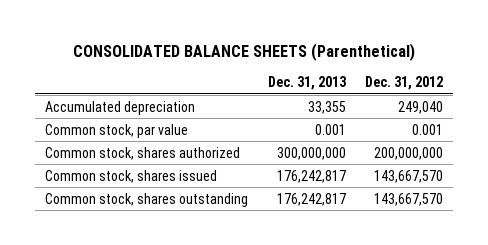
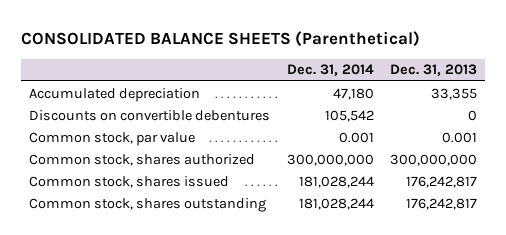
[365,76,444,91] Dec. 31, 2012 -> none
none -> [286,64,374,77] Dec. 31, 2014
none -> [29,109,271,121] Discounts on convertible debentures

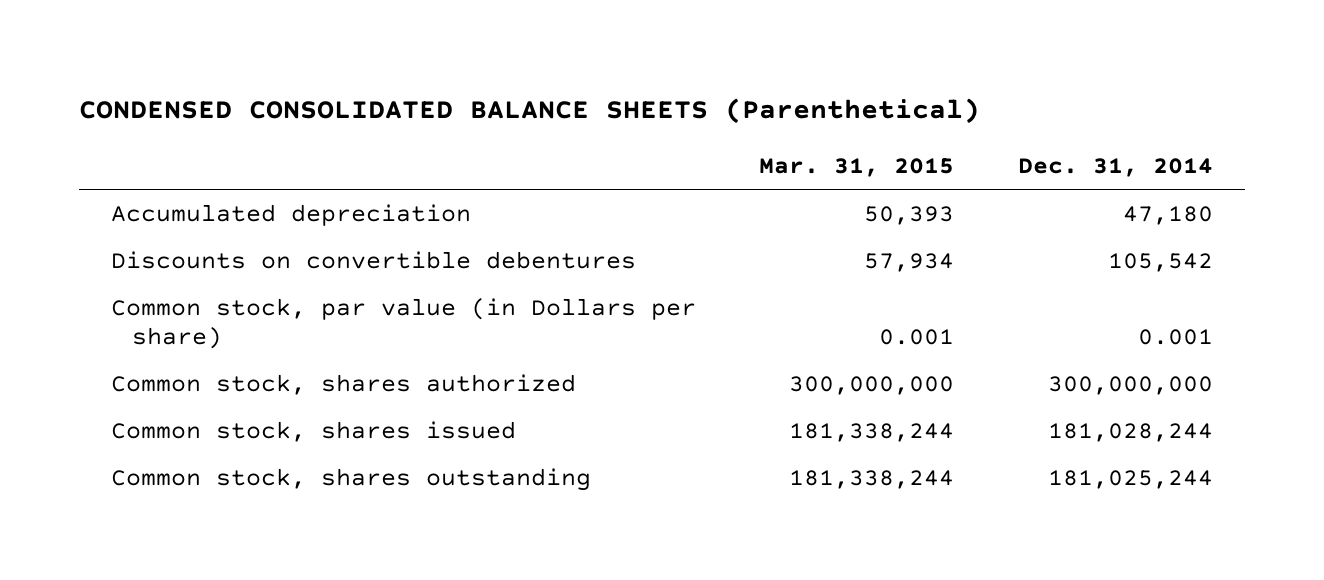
[20,30,420,47] CONSOLIDATED BALANCE SHEETS (Parenthetical) -> [78,97,980,124] CONDENSED CONSOLIDATED BALANCE SHEETS (Parenthetical)
[390,64,478,77] Dec. 31, 2013 -> none
none -> [759,158,955,178] Mar. 31, 2015
[29,131,196,146] Common stock, par value -> [110,297,696,349] Common stock, par value (in Dollars per share)
[298,197,374,210] 181,028,244 -> [1048,469,1214,489] 181,025,244

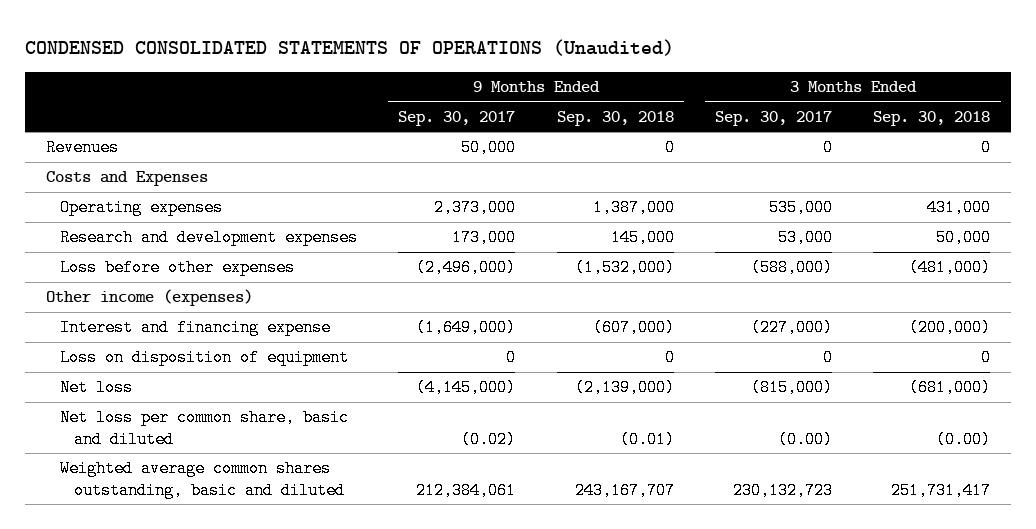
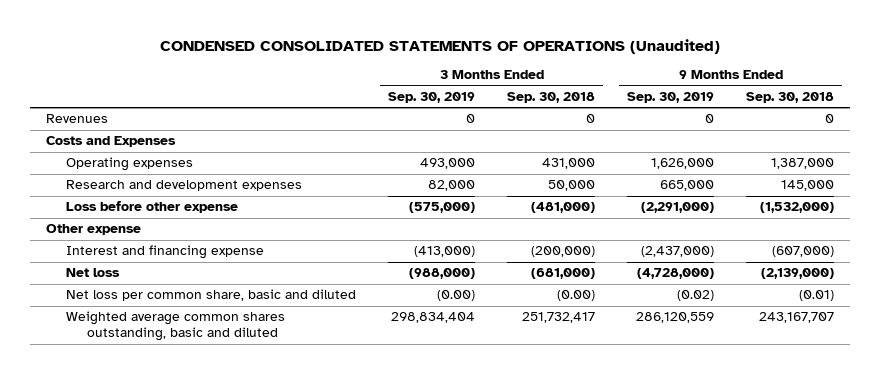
[398,110,516,126] Sep. 30, 2017 -> none
[715,110,833,126] Sep. 30, 2017 -> none
none -> [388,91,476,103] Sep. 30, 2019
none -> [627,91,715,103] Sep. 30, 2019
[60,259,296,277] Loss before other expenses -> [66,201,239,214] Loss before other expense
[46,289,254,307] Other income (expenses) -> [45,224,141,236] Other expense
[60,349,350,367] Loss on disposition of equipment -> none
[891,482,992,500] 251,731,417 -> [522,312,596,324] 251,732,417

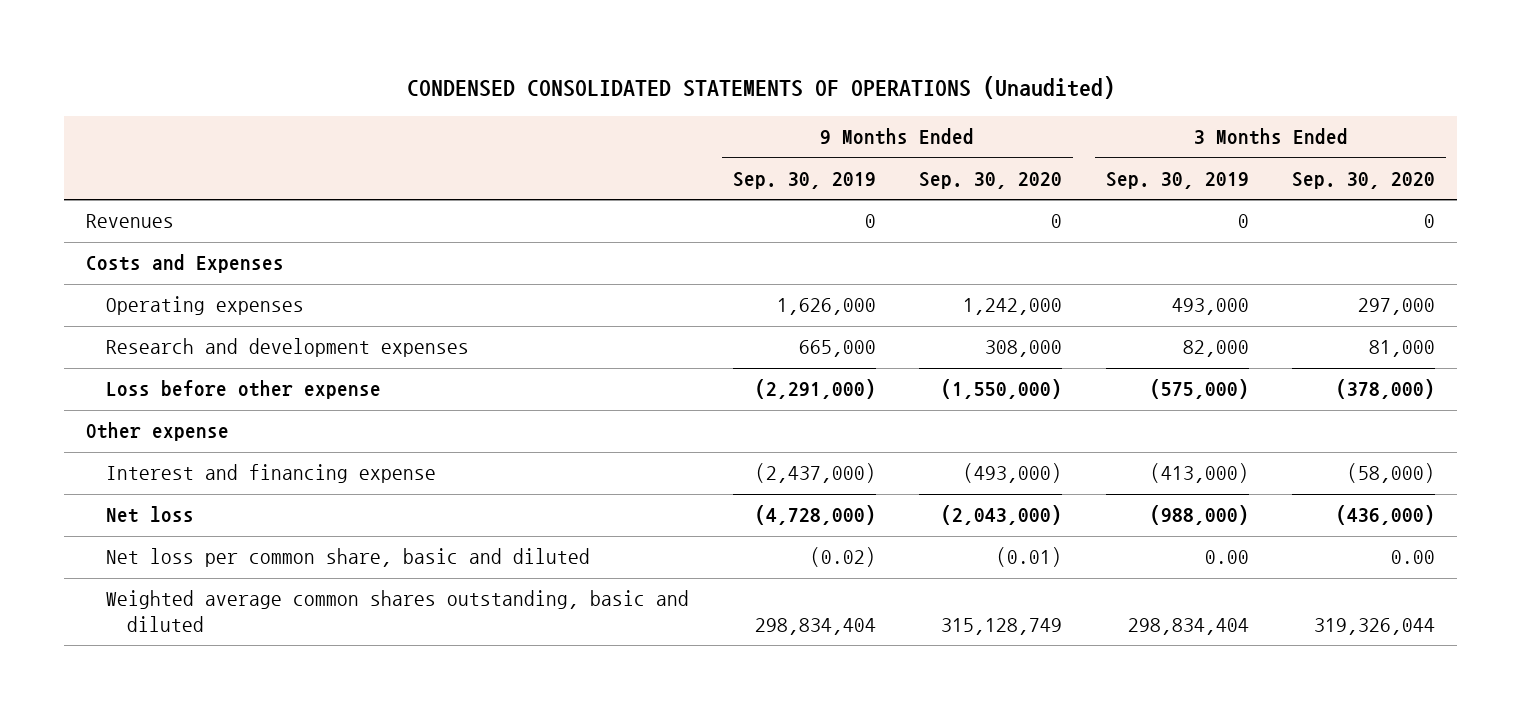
[507,91,596,103] Sep. 30, 2018 -> none
[746,91,835,103] Sep. 30, 2018 -> none
none -> [919,171,1063,189] Sep. 30, 2020
none -> [1292,171,1436,189] Sep. 30, 2020
[437,290,476,302] (0.00) -> [1204,550,1249,565] 0.00
[636,312,715,324] 286,120,559 -> [754,618,876,636] 298,834,404

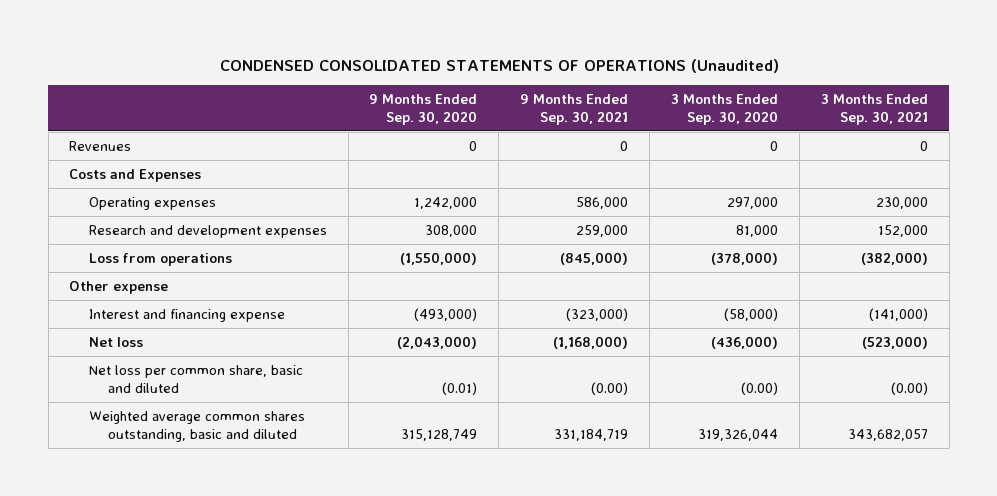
[732,171,876,189] Sep. 30, 2019 -> none
[1105,171,1249,189] Sep. 30, 2019 -> none
none -> [520,94,629,125] 9 Months Ended Sep. 30, 2021
none -> [820,94,928,125] 3 Months Ended Sep. 30, 2021
[106,380,382,400] Loss before other expense -> [88,252,232,266] Loss from operations
[1391,550,1436,565] 0.00 -> [740,381,778,395] (0.00)

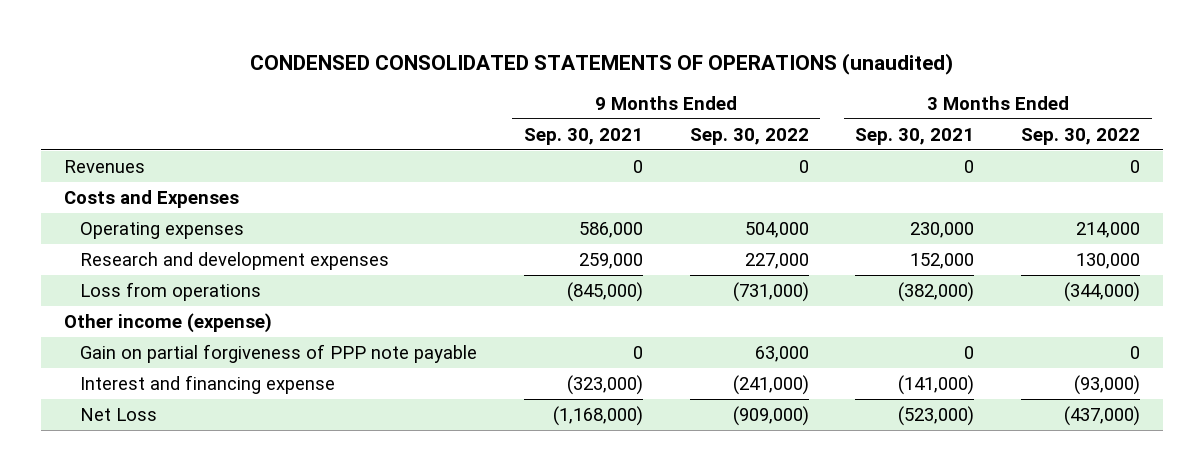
[219,58,779,73] CONDENSED CONSOLIDATED STATEMENTS OF OPERATIONS (Unaudited) -> [250,52,954,75] CONDENSED CONSOLIDATED STATEMENTS OF OPERATIONS (unaudited)
[369,94,478,125] 9 Months Ended Sep. 30, 2020 -> none
[670,94,778,125] 3 Months Ended Sep. 30, 2020 -> none
none -> [689,127,809,145] Sep. 30, 2022
none -> [1021,127,1141,145] Sep. 30, 2022
[69,280,169,294] Other expense -> [64,313,273,334] Other income (expense)
none -> [80,344,478,364] Gain on partial forgiveness of PPP note payable
[88,364,303,393] Net loss per common share, basic and diluted -> none
[88,410,305,442] Weighted average common shares outstanding, basic and diluted -> none
[88,336,143,347] Net loss -> [80,408,158,422] Net Loss

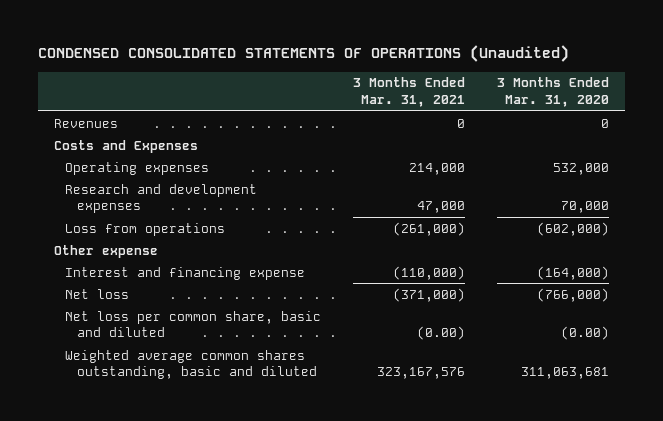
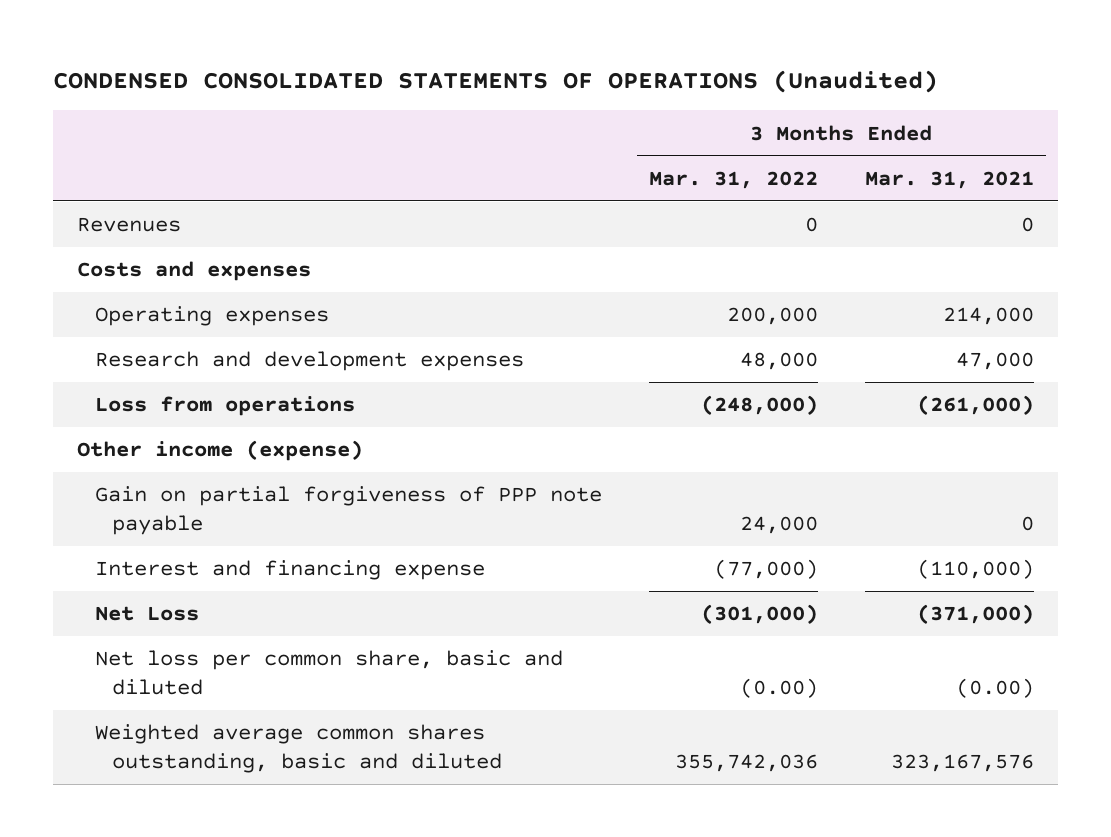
[497,77,610,108] 3 Months Ended Mar. 31, 2020 -> none
none -> [648,170,818,189] Mar. 31, 2022
[53,139,198,153] Costs and Expenses -> [76,261,311,282] Costs and expenses
[53,244,158,258] Other expense -> [76,440,363,462] Other income (expense)
none -> [94,486,602,535] Gain on partial forgiveness of PPP note payable
[65,288,130,299] Net loss -> [94,606,199,622] Net Loss

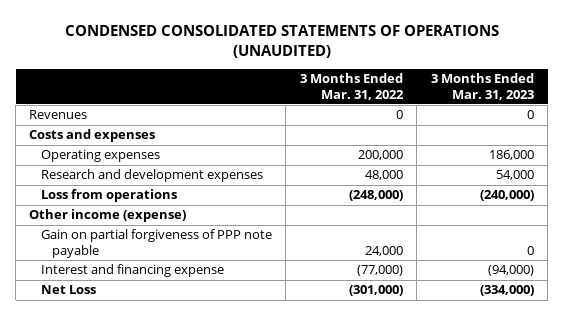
[53,69,939,93] CONDENSED CONSOLIDATED STATEMENTS OF OPERATIONS (Unaudited) -> [64,24,499,58] CONDENSED CONSOLIDATED STATEMENTS OF OPERATIONS (UNAUDITED)
[865,170,1035,189] Mar. 31, 2021 -> none
none -> [430,73,534,100] 3 Months Ended Mar. 31, 2023
[94,650,563,695] Net loss per common share, basic and diluted -> none
[94,724,503,773] Weighted average common shares outstanding, basic and diluted -> none

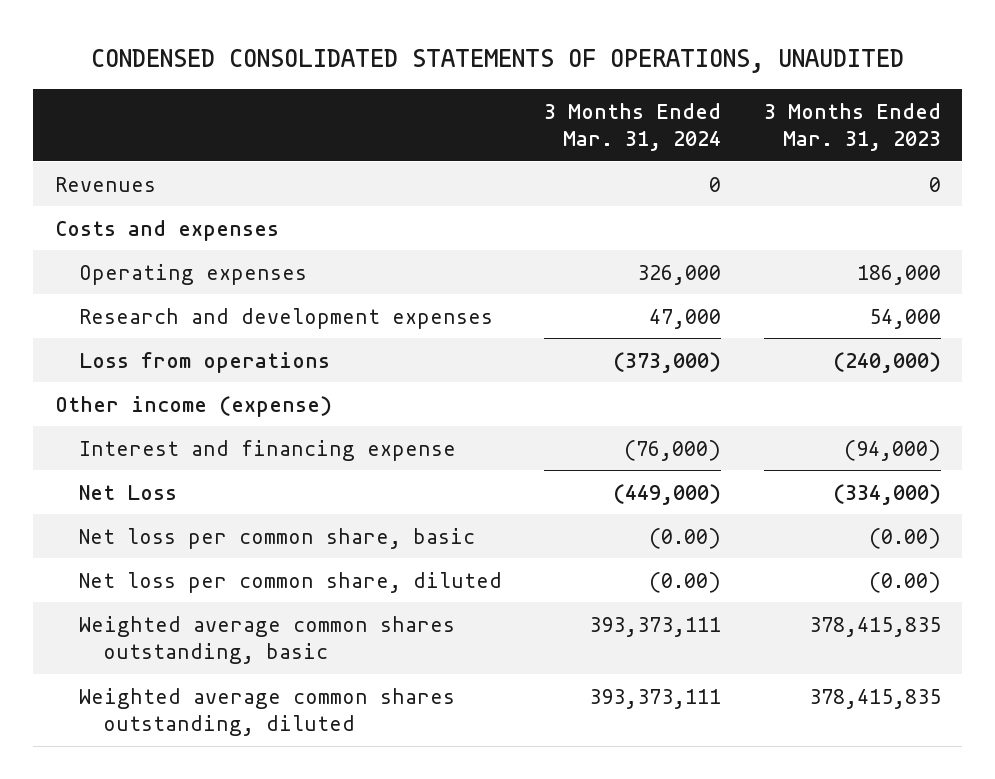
[64,24,499,58] CONDENSED CONSOLIDATED STATEMENTS OF OPERATIONS (UNAUDITED) -> [90,49,904,74] CONDENSED CONSOLIDATED STATEMENTS OF OPERATIONS, UNAUDITED
[299,73,404,100] 3 Months Ended Mar. 31, 2022 -> none
none -> [544,102,722,151] 3 Months Ended Mar. 31, 2024
[40,229,272,259] Gain on partial forgiveness of PPP note payable -> none
none -> [78,527,475,549] Net loss per common share, basic
none -> [78,571,502,593] Net loss per common share, diluted
none -> [78,615,455,665] Weighted average common shares outstanding, basic
none -> [78,687,455,737] Weighted average common shares outstanding, diluted

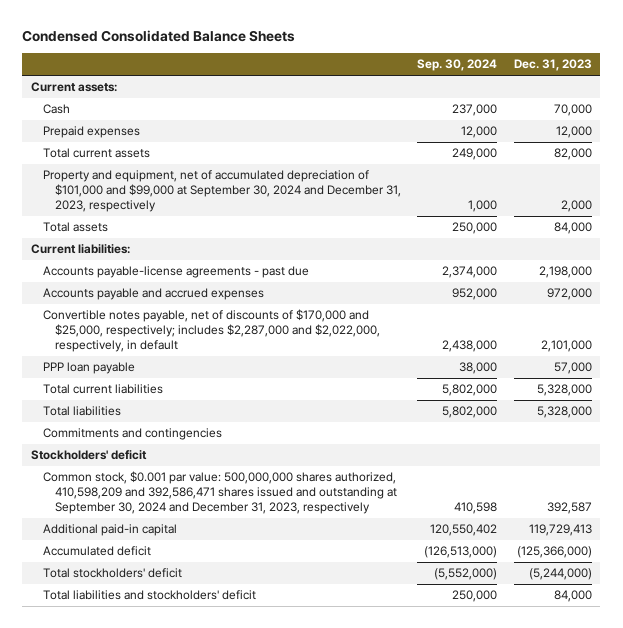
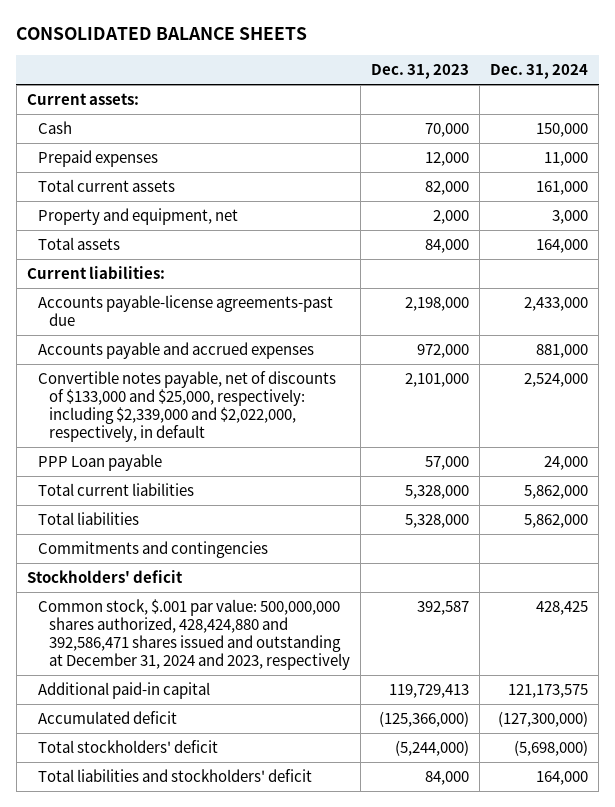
[22,30,296,43] Condensed Consolidated Balance Sheets -> [16,26,308,40] CONSOLIDATED BALANCE SHEETS
[417,59,498,72] Sep. 30, 2024 -> none
none -> [490,64,589,80] Dec. 31, 2024
[42,170,401,213] Property and equipment, net of accumulated depreciation of $101,000 and $99,000 at September 30, 2024 and December 31, 2023, respectively -> [37,208,238,226] Property and equipment, net
[42,266,309,279] Accounts payable-license agreements - past due -> [37,295,333,327] Accounts payable-license agreements-past due
[42,309,380,353] Convertible notes payable, net of discounts of $170,000 and $25,000, respectively; includes $2,287,000 and $2,022,000, respectively, in default -> [37,371,336,442] Convertible notes payable, net of discounts of $133,000 and $25,000, respectively: including $2,339,000 and $2,022,000, respectively, in default
[42,362,135,375] PPP loan payable -> [37,454,162,472] PPP Loan payable
[42,471,397,515] Common stock, $0.001 par value: 500,000,000 shares authorized, 410,598,209 and 392,586,471 shares issued and outstanding at September 30, 2024 and December 31, 2023, respectively -> [37,599,350,670] Common stock, $.001 par value: 500,000,000 shares authorized, 428,424,880 and 392,586,471 shares issued and outstanding at December 31, 2024 and 2023, respectively

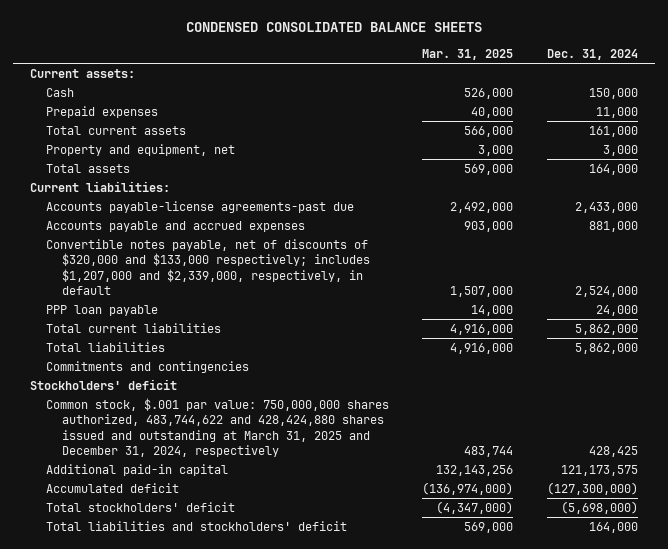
[16,26,308,40] CONSOLIDATED BALANCE SHEETS -> [185,21,482,32] CONDENSED CONSOLIDATED BALANCE SHEETS
[370,64,469,80] Dec. 31, 2023 -> none
none -> [422,48,514,60] Mar. 31, 2025
[37,371,336,442] Convertible notes payable, net of discounts of $133,000 and $25,000, respectively: including $2,339,000 and $2,022,000, respectively, in default -> [45,239,370,296] Convertible notes payable, net of discounts of $320,000 and $133,000 respectively; includes $1,207,000 and $2,339,000, respectively, in default
[37,454,162,472] PPP Loan payable -> [45,305,158,317] PPP loan payable
[37,599,350,670] Common stock, $.001 par value: 500,000,000 shares authorized, 428,424,880 and 392,586,471 shares issued and outstanding at December 31, 2024 and 2023, respectively -> [45,398,389,458] Common stock, $.001 par value: 750,000,000 shares authorized, 483,744,622 and 428,424,880 shares issued and outstanding at March 31, 2025 and December 31, 2024, respectively

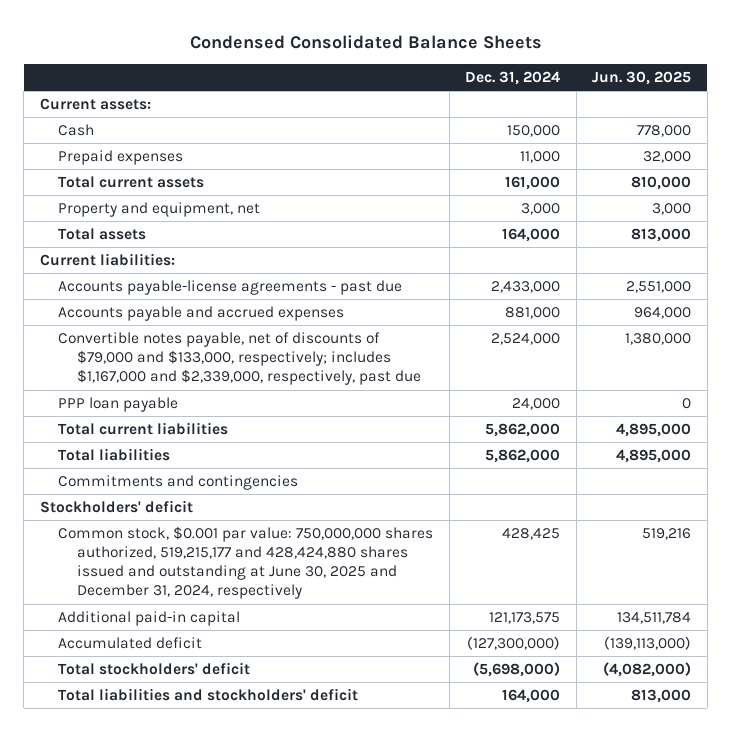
[185,21,482,32] CONDENSED CONSOLIDATED BALANCE SHEETS -> [189,34,542,49] Condensed Consolidated Balance Sheets
[422,48,514,60] Mar. 31, 2025 -> none
none -> [592,70,692,85] Jun. 30, 2025
[45,201,354,214] Accounts payable-license agreements-past due -> [58,280,403,296] Accounts payable-license agreements - past due
[45,239,370,296] Convertible notes payable, net of discounts of $320,000 and $133,000 respectively; includes $1,207,000 and $2,339,000, respectively, in default -> [58,332,421,386] Convertible notes payable, net of discounts of $79,000 and $133,000, respectively; includes $1,167,000 and $2,339,000, respectively, past due
[45,398,389,458] Common stock, $.001 par value: 750,000,000 shares authorized, 483,744,622 and 428,424,880 shares issued and outstanding at March 31, 2025 and December 31, 2024, respectively -> [58,526,434,600] Common stock, $0.001 par value: 750,000,000 shares authorized, 519,215,177 and 428,424,880 shares issued and outstanding at June 30, 2025 and December 31, 2024, respectively

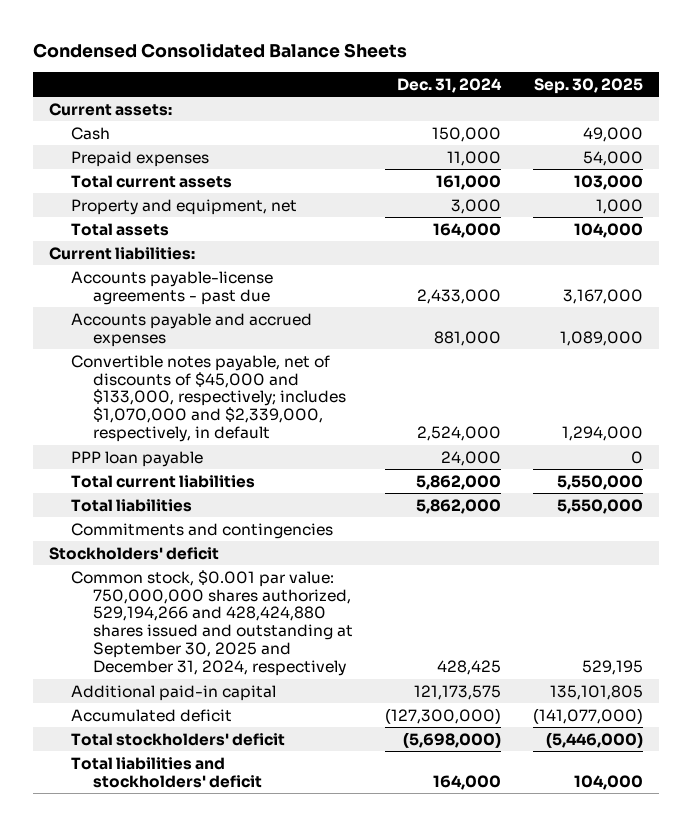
[592,70,692,85] Jun. 30, 2025 -> none
none -> [533,77,643,94] Sep. 30, 2025
[58,332,421,386] Convertible notes payable, net of discounts of $79,000 and $133,000, respectively; includes $1,167,000 and $2,339,000, respectively, past due -> [71,354,347,443] Convertible notes payable, net of discounts of $45,000 and $133,000, respectively; includes $1,070,000 and $2,339,000, respectively, in default
[58,526,434,600] Common stock, $0.001 par value: 750,000,000 shares authorized, 519,215,177 and 428,424,880 shares issued and outstanding at June 30, 2025 and December 31, 2024, respectively -> [71,569,354,677] Common stock, $0.001 par value: 750,000,000 shares authorized, 529,194,266 and 428,424,880 shares issued and outstanding at September 30, 2025 and December 31, 2024, respectively

